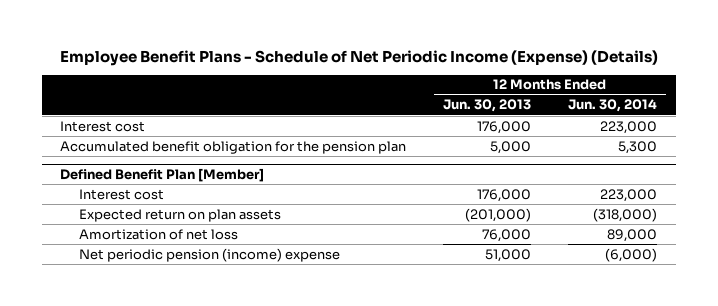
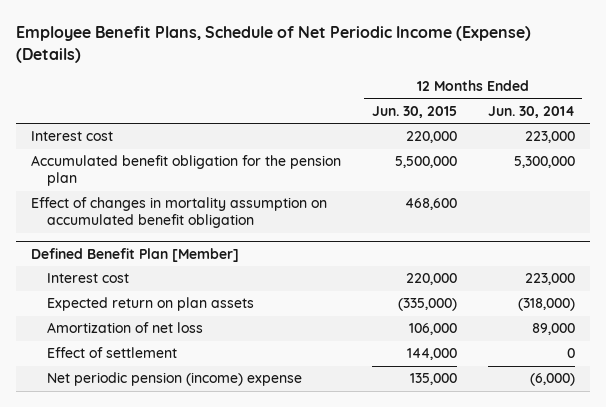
[59,49,658,66] Employee Benefit Plans - Schedule of Net Periodic Income (Expense) (Details) -> [16,26,532,64] Employee Benefit Plans, Schedule of Net Periodic Income (Expense) (Details)
[443,99,532,113] Jun. 30, 2013 -> none
none -> [372,106,458,119] Jun. 30, 2015
[618,140,658,154] 5,300 -> [513,156,575,169] 5,300,000
none -> [31,197,328,229] Effect of changes in mortality assumption on accumulated benefit obligation
none -> [46,347,177,359] Effect of settlement

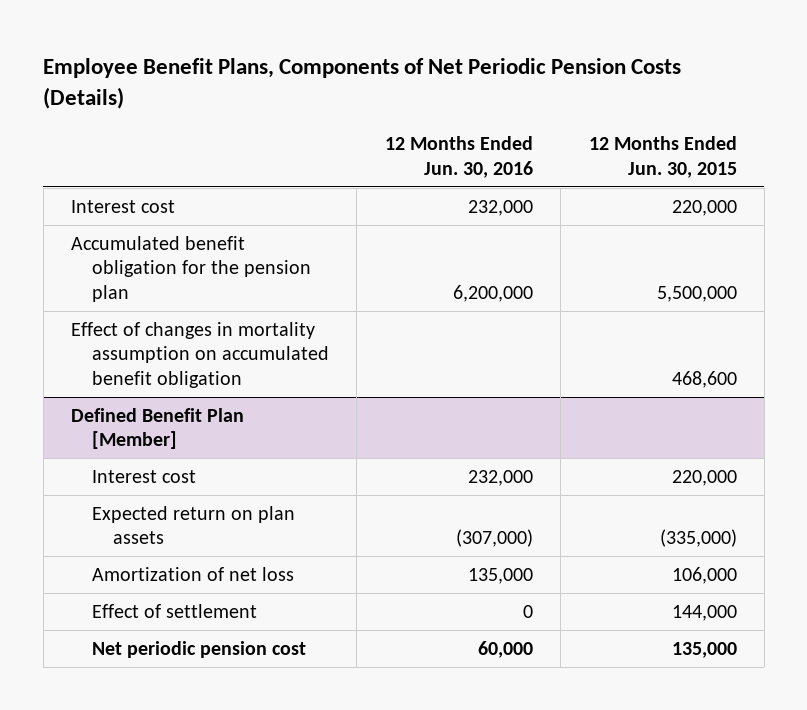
[16,26,532,64] Employee Benefit Plans, Schedule of Net Periodic Income (Expense) (Details) -> [43,58,682,110] Employee Benefit Plans, Components of Net Periodic Pension Costs (Details)
[487,106,575,119] Jun. 30, 2014 -> none
none -> [384,136,533,178] 12 Months Ended Jun. 30, 2016
[46,372,302,387] Net periodic pension (income) expense -> [91,641,306,659] Net periodic pension cost

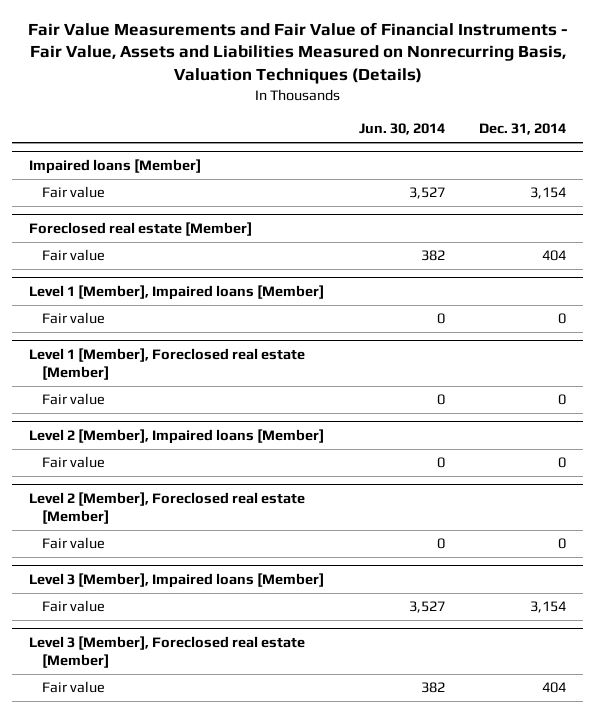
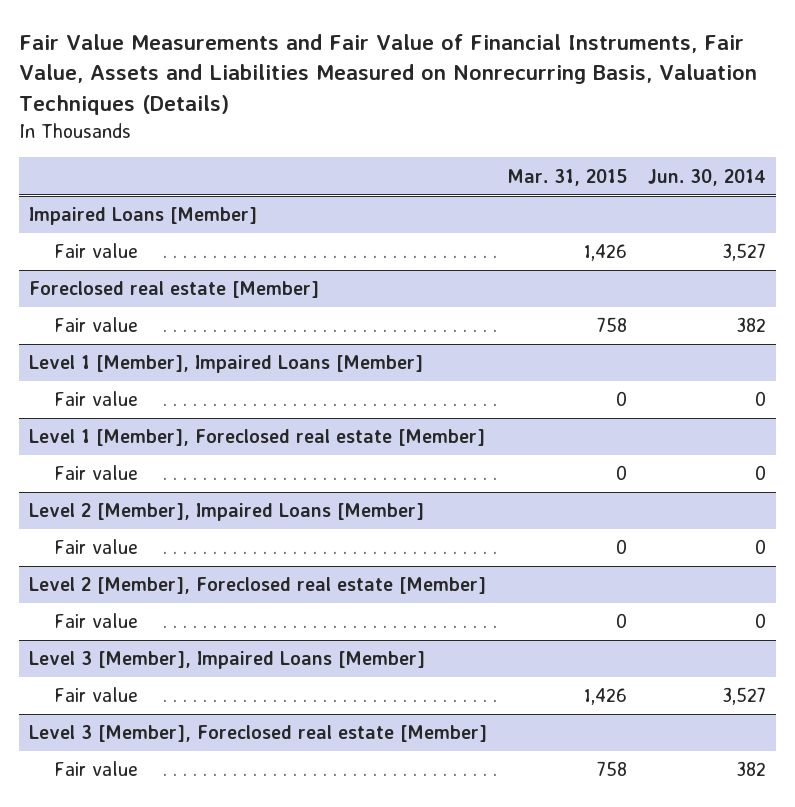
[27,21,568,85] Fair Value Measurements and Fair Value of Financial Instruments - Fair Value, Assets and Liabilities Measured on Nonrecurring Basis, Valuation Techniques (Details) -> [19,33,758,116] Fair Value Measurements and Fair Value of Financial Instruments, Fair Value, Assets and Liabilities Measured on Nonrecurring Basis, Valuation Techniques (Details)
[478,123,566,136] Dec. 31, 2014 -> none
none -> [507,168,628,186] Mar. 31, 2015
[29,159,202,175] Impaired loans [Member] -> [29,207,258,226] Impaired Loans [Member]
[29,285,325,301] Level 1 [Member], Impaired loans [Member] -> [29,355,424,374] Level 1 [Member], Impaired Loans [Member]
[29,429,325,445] Level 2 [Member], Impaired loans [Member] -> [29,503,425,522] Level 2 [Member], Impaired Loans [Member]
[29,573,325,589] Level 3 [Member], Impaired loans [Member] -> [29,651,426,670] Level 3 [Member], Impaired Loans [Member]

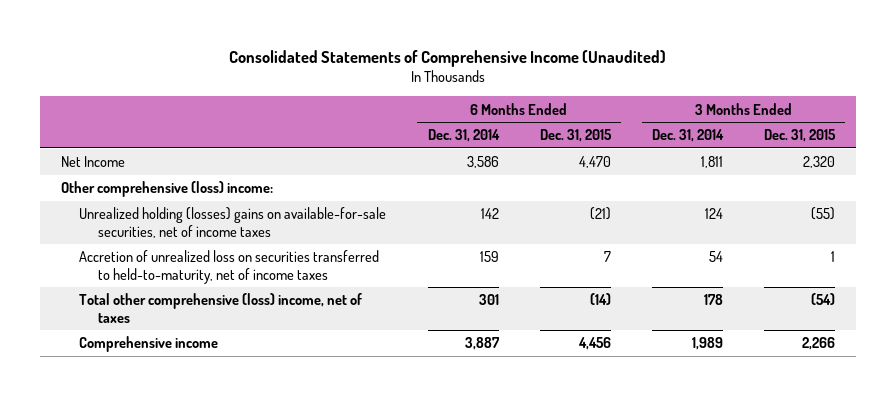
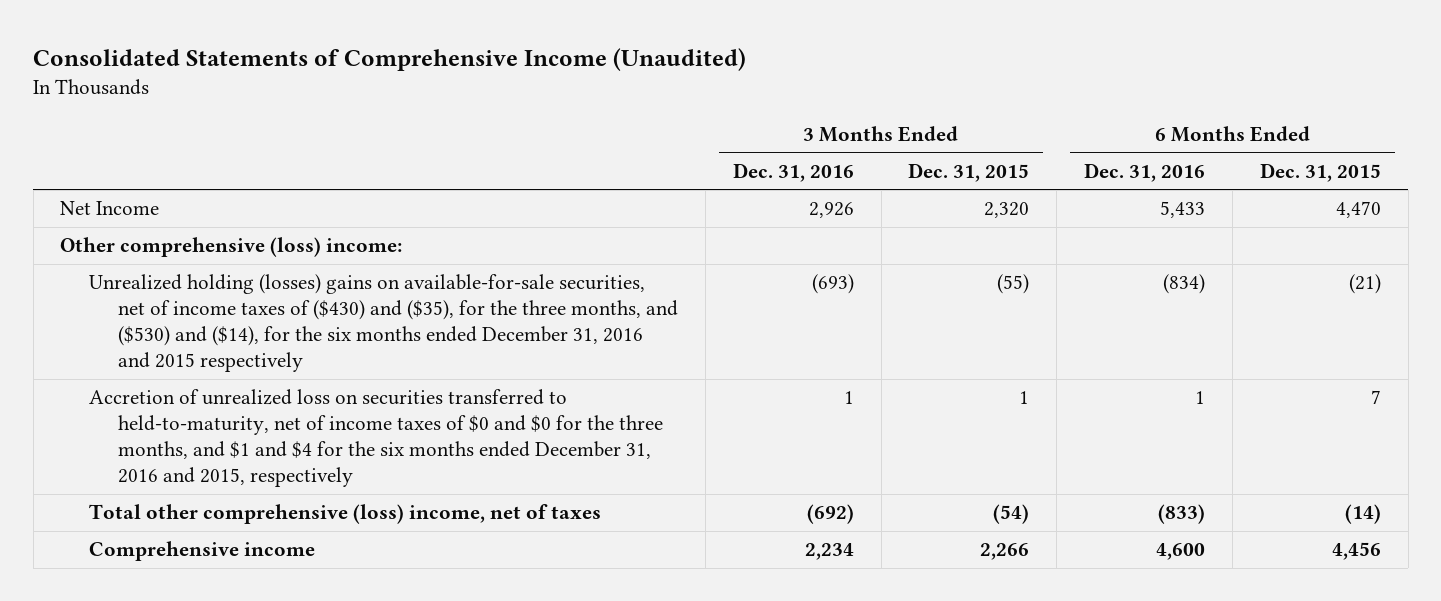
[427,129,500,143] Dec. 31, 2014 -> none
[651,129,724,143] Dec. 31, 2014 -> none
none -> [732,162,854,182] Dec. 31, 2016
none -> [1084,162,1206,182] Dec. 31, 2016
[79,207,387,238] Unrealized holding (losses) gains on available-for-sale securities, net of income taxes -> [89,274,678,373] Unrealized holding (losses) gains on available-for-sale securities, net of income taxes of ($430) and ($35), for the three months, and ($530) and ($14), for the six months ended December 31, 2016 and 2015 respectively
[79,250,380,284] Accretion of unrealized loss on securities transferred to held-to-maturity, net of income taxes -> [89,389,663,488] Accretion of unrealized loss on securities transferred to held-to-maturity, net of income taxes of $0 and $0 for the three months, and $1 and $4 for the six months ended December 31, 2016 and 2015, respectively

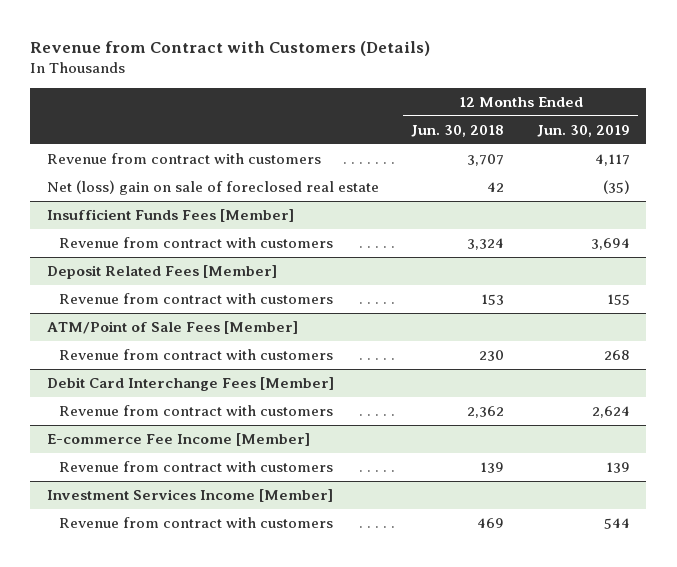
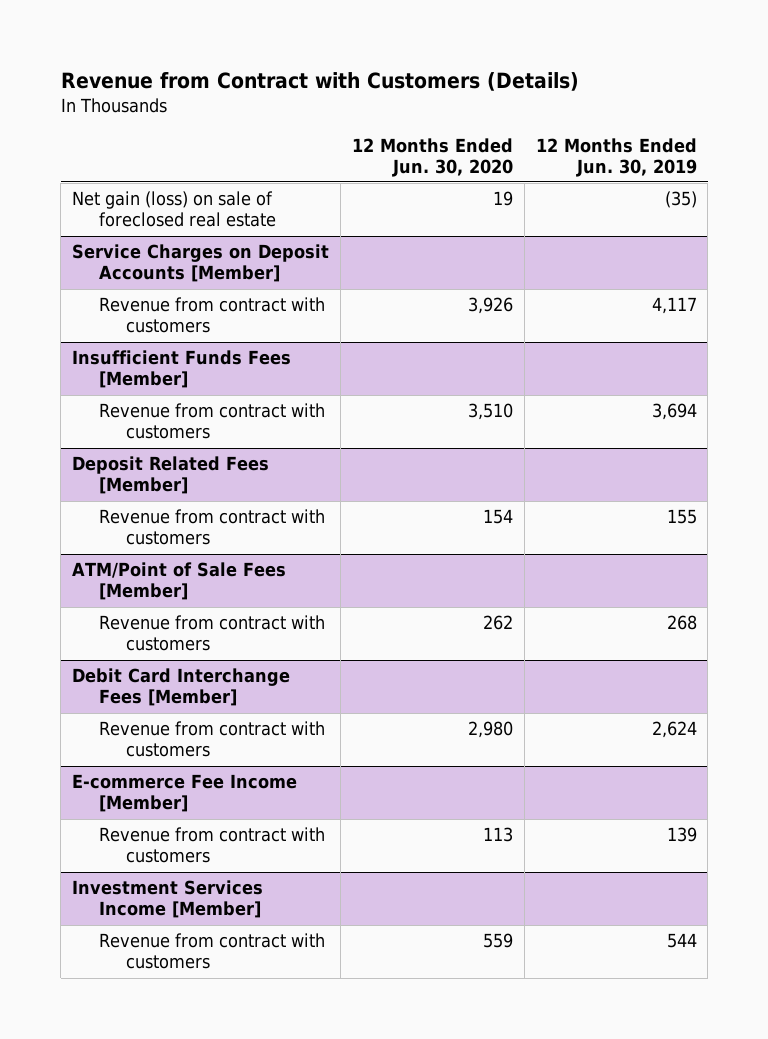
[411,124,505,137] Jun. 30, 2018 -> none
none -> [351,137,513,177] 12 Months Ended Jun. 30, 2020
none -> [71,191,277,228] Net gain (loss) on sale of foreclosed real estate
none -> [71,244,329,283] Service Charges on Deposit Accounts [Member]
[46,179,379,195] Net (loss) gain on sale of foreclosed real estate -> none

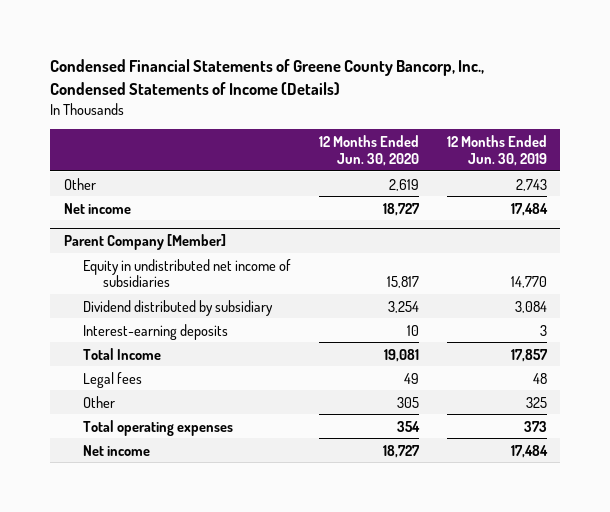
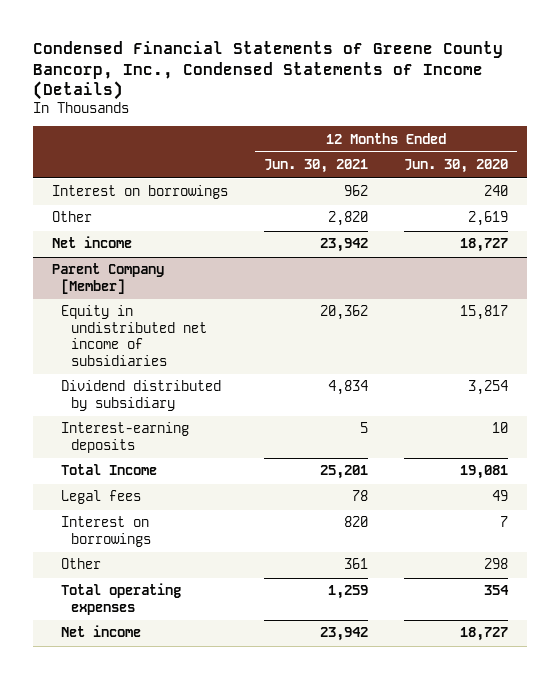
[446,134,547,166] 12 Months Ended Jun. 30, 2019 -> none
none -> [263,159,368,174] Jun. 30, 2021
none -> [51,185,228,200] Interest on borrowings
none -> [61,516,151,547] Interest on borrowings
[396,396,419,408] 305 -> [484,558,509,570] 298

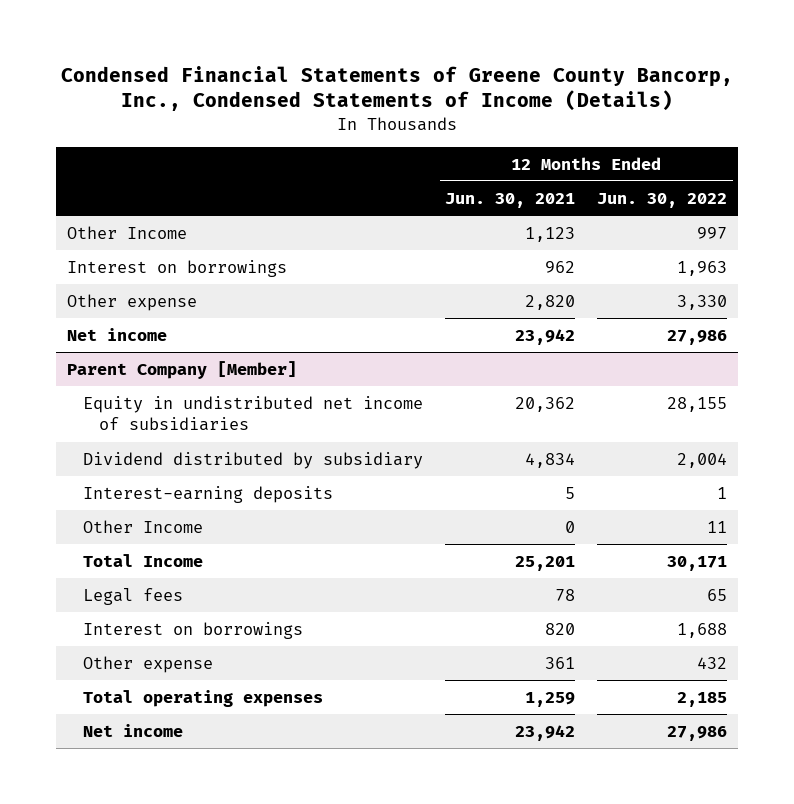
[404,159,509,174] Jun. 30, 2020 -> none
none -> [597,192,728,208] Jun. 30, 2022
none -> [66,225,187,239] Other Income
[51,211,92,223] Other -> [66,293,197,311] Other expense
none -> [82,519,203,533] Other Income
[61,558,102,570] Other -> [82,655,213,673] Other expense

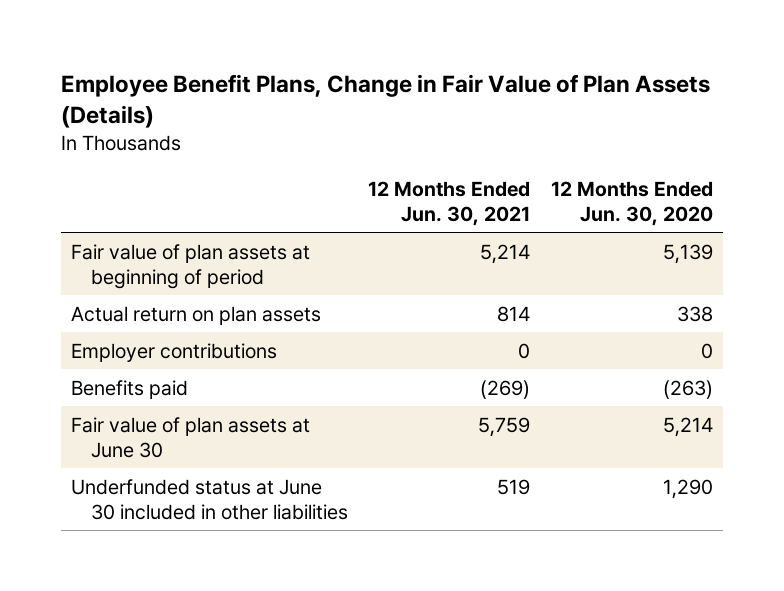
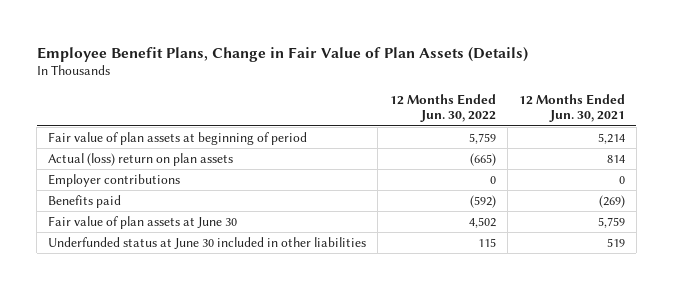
[550,180,713,226] 12 Months Ended Jun. 30, 2020 -> none
none -> [389,93,496,123] 12 Months Ended Jun. 30, 2022
[71,305,322,325] Actual return on plan assets -> [48,153,234,167] Actual (loss) return on plan assets

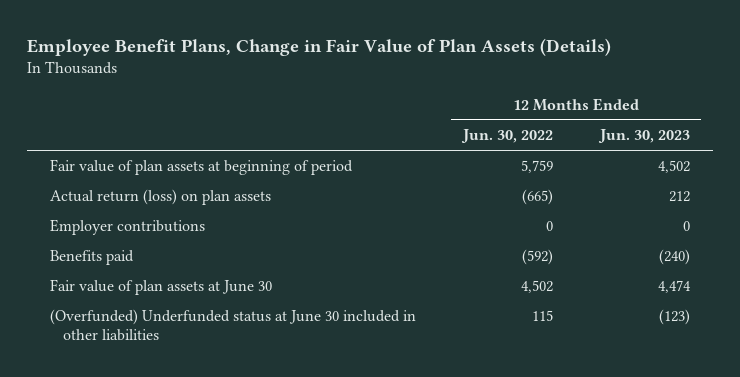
[518,93,625,123] 12 Months Ended Jun. 30, 2021 -> none
none -> [597,129,690,144] Jun. 30, 2023
[48,153,234,167] Actual (loss) return on plan assets -> [50,189,272,206] Actual return (loss) on plan assets
[48,237,367,250] Underfunded status at June 30 included in other liabilities -> [50,309,417,342] (Overfunded) Underfunded status at June 30 included in other liabilities

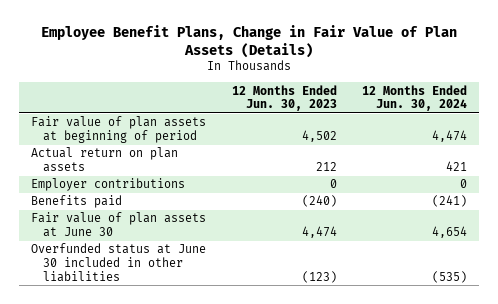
[460,129,553,144] Jun. 30, 2022 -> none
none -> [361,84,467,112] 12 Months Ended Jun. 30, 2024
[50,189,272,206] Actual return (loss) on plan assets -> [31,147,179,173] Actual return on plan assets
[50,309,417,342] (Overfunded) Underfunded status at June 30 included in other liabilities -> [31,243,207,282] Overfunded status at June 30 included in other liabilities

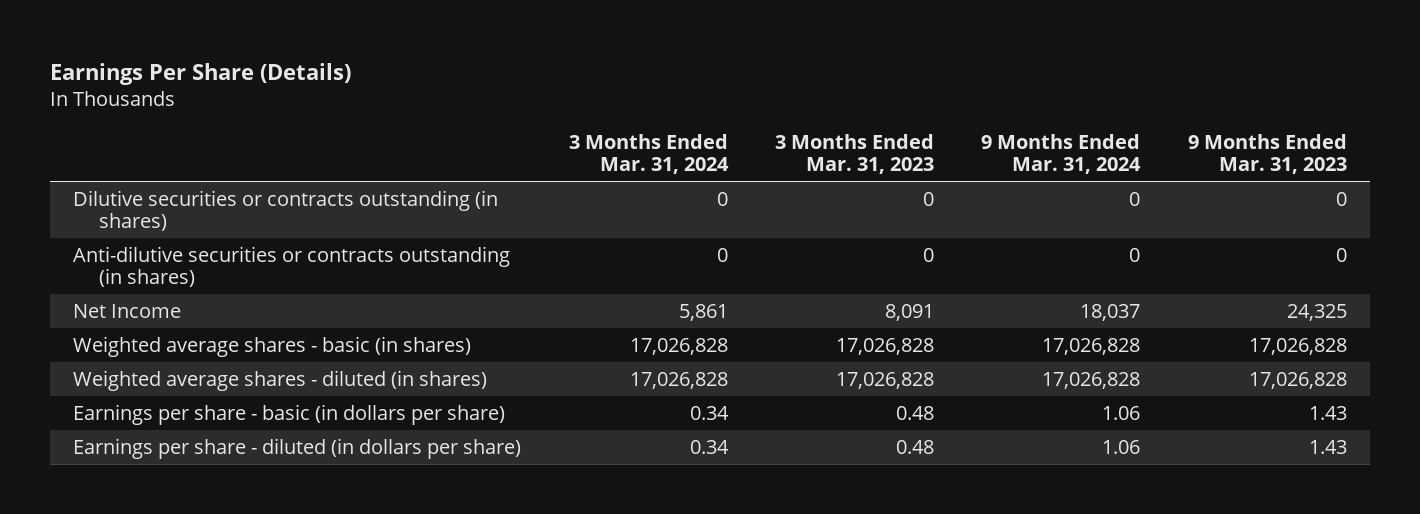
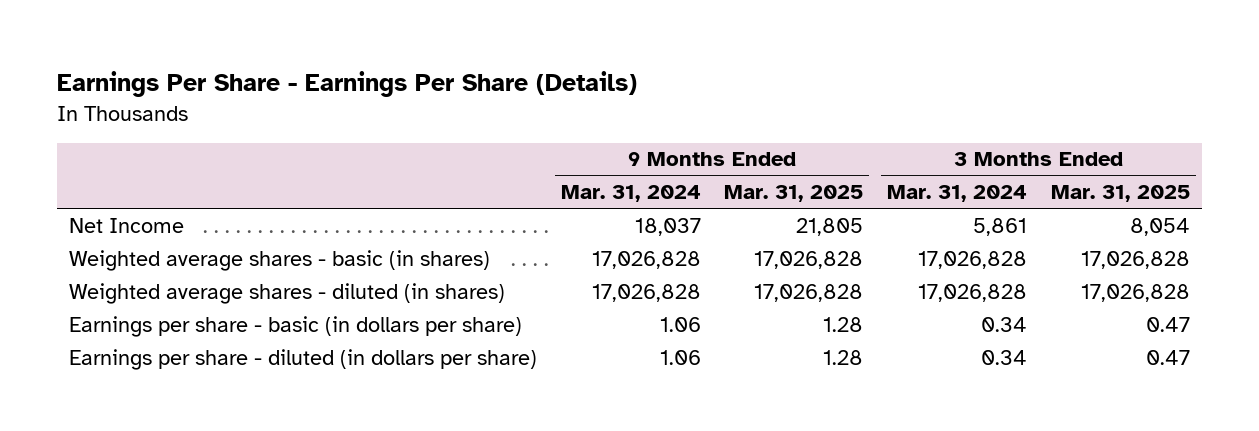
[49,62,351,85] Earnings Per Share (Details) -> [56,70,637,97] Earnings Per Share - Earnings Per Share (Details)
[774,133,934,175] 3 Months Ended Mar. 31, 2023 -> none
[1187,133,1347,175] 9 Months Ended Mar. 31, 2023 -> none
none -> [724,185,864,203] Mar. 31, 2025
none -> [1051,185,1191,203] Mar. 31, 2025
[73,189,499,232] Dilutive securities or contracts outstanding (in shares) -> none
[73,245,511,288] Anti-dilutive securities or contracts outstanding (in shares) -> none

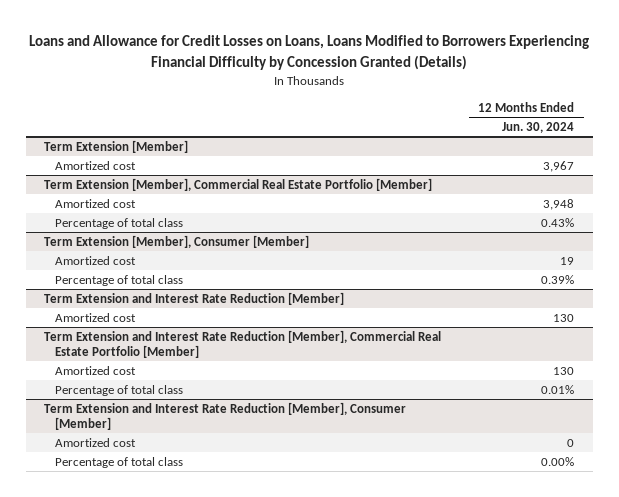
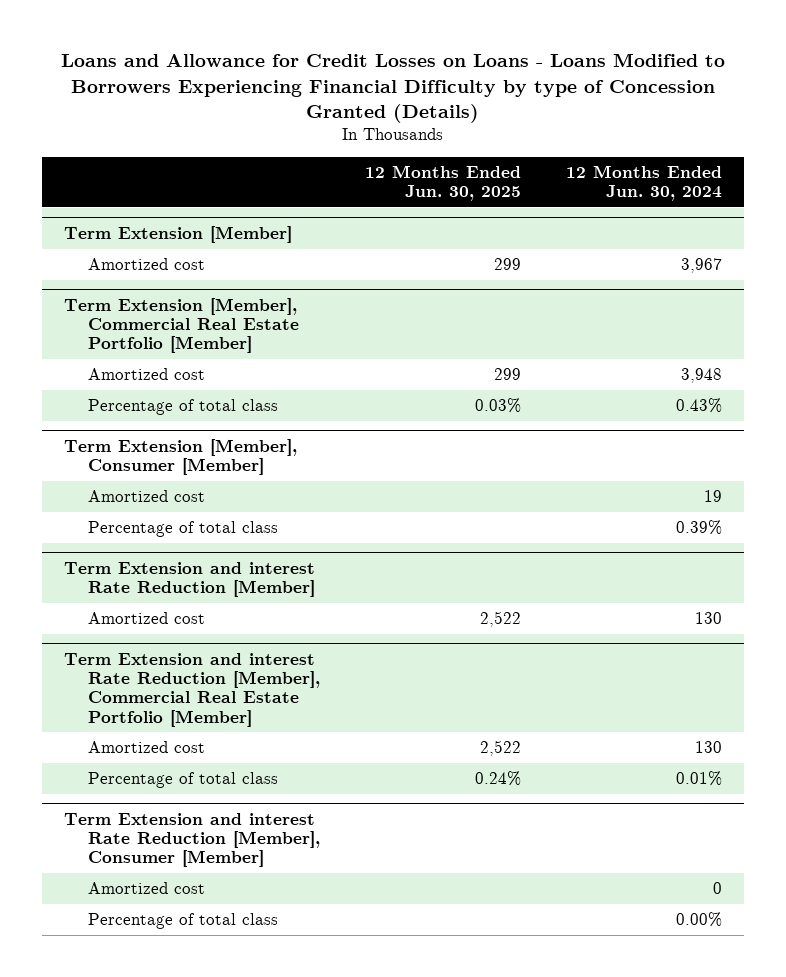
[29,35,590,70] Loans and Allowance for Credit Losses on Loans, Loans Modified to Borrowers Experiencing Financial Difficulty by Concession Granted (Details) -> [61,53,726,124] Loans and Allowance for Credit Losses on Loans - Loans Modified to Borrowers Experiencing Financial Difficulty by type of Concession Granted (Details)
none -> [365,164,522,201] 12 Months Ended Jun. 30, 2025
[44,291,345,305] Term Extension and Interest Rate Reduction [Member] -> [64,561,316,597] Term Extension and interest Rate Reduction [Member]
[44,329,442,359] Term Extension and Interest Rate Reduction [Member], Commercial Real Estate Portfolio [Member] -> [64,652,321,727] Term Extension and interest Rate Reduction [Member], Commercial Real Estate Portfolio [Member]
[44,401,407,431] Term Extension and Interest Rate Reduction [Member], Consumer [Member] -> [64,812,321,868] Term Extension and interest Rate Reduction [Member], Consumer [Member]

